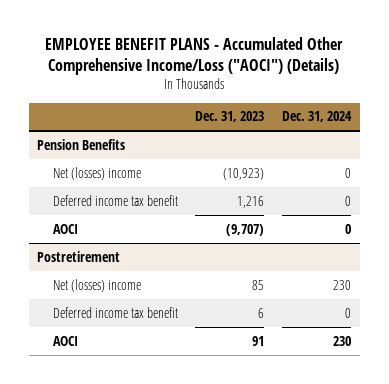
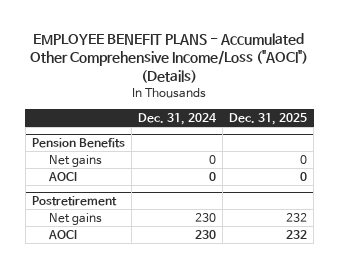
[195,111,265,123] Dec. 31, 2023 -> none
none -> [229,113,308,126] Dec. 31, 2025
[52,194,178,206] Deferred income tax benefit -> none
[52,166,141,180] Net (losses) income -> [48,154,102,167] Net gains
[52,306,178,318] Deferred income tax benefit -> none
[52,278,141,292] Net (losses) income -> [48,212,102,225] Net gains

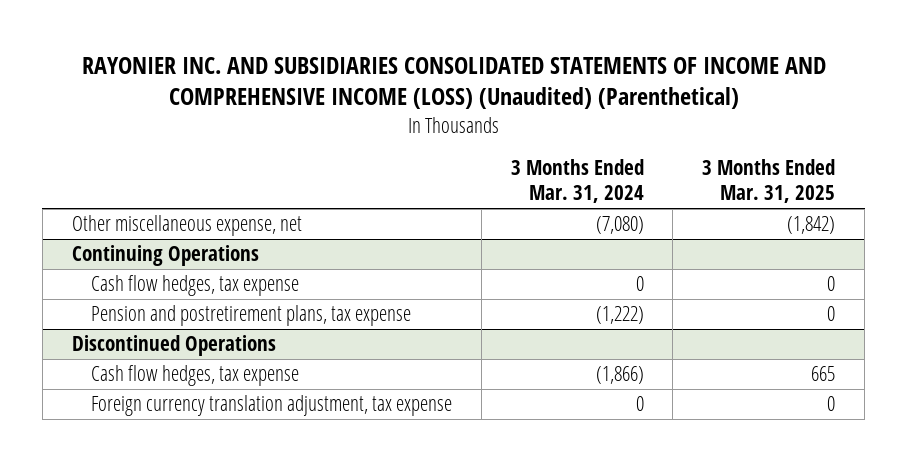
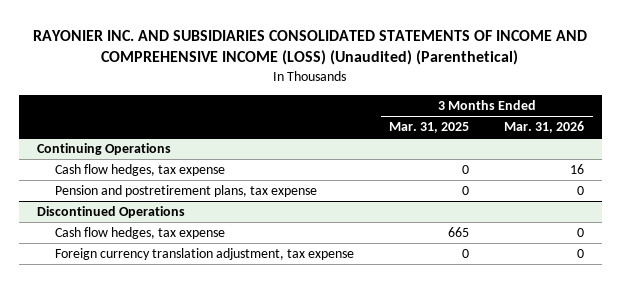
[510,159,644,204] 3 Months Ended Mar. 31, 2024 -> none
none -> [504,121,585,134] Mar. 31, 2026
[71,215,302,237] Other miscellaneous expense, net -> none

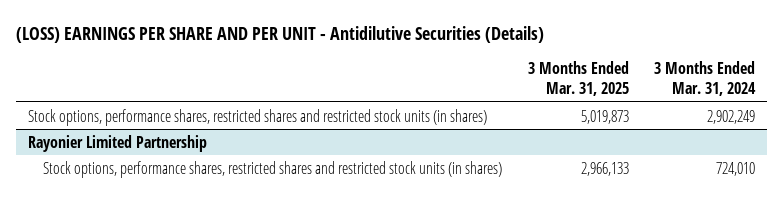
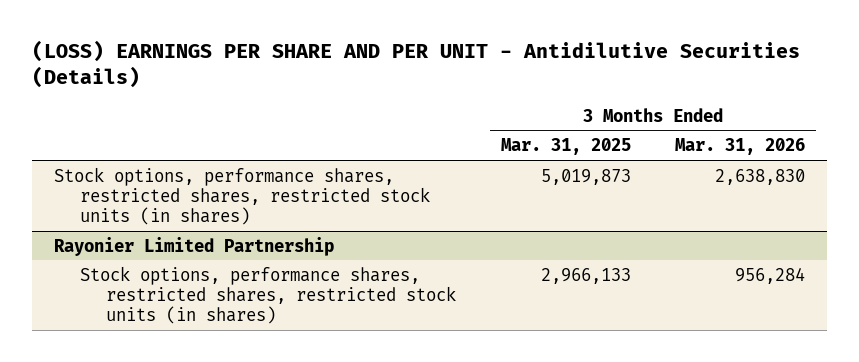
[653,61,756,97] 3 Months Ended Mar. 31, 2024 -> none
none -> [674,138,805,156] Mar. 31, 2026
[28,108,488,126] Stock options, performance shares, restricted shares and restricted stock units (in shares) -> [54,166,431,225] Stock options, performance shares, restricted shares, restricted stock units (in shares)
[43,160,503,178] Stock options, performance shares, restricted shares and restricted stock units (in shares) -> [80,265,457,324] Stock options, performance shares, restricted shares, restricted stock units (in shares)

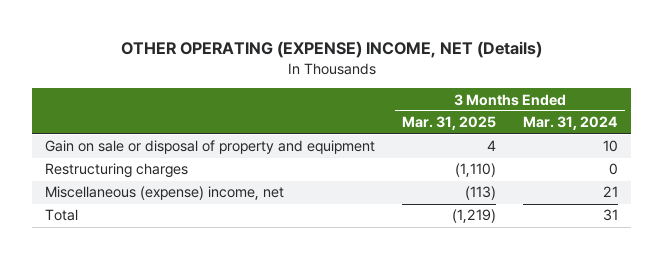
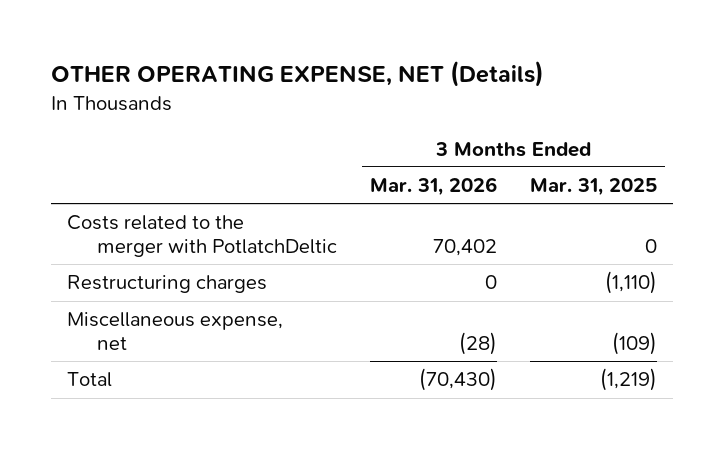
[120,41,542,59] OTHER OPERATING (EXPENSE) INCOME, NET (Details) -> [50,61,544,88] OTHER OPERATING EXPENSE, NET (Details)
[522,116,618,131] Mar. 31, 2024 -> none
none -> [370,177,498,197] Mar. 31, 2026
[45,140,376,155] Gain on sale or disposal of property and equipment -> none
none -> [67,215,338,257] Costs related to the merger with PotlatchDeltic
[45,186,285,201] Miscellaneous (expense) income, net -> [67,312,284,350] Miscellaneous expense, net
[465,186,497,201] (113) -> [611,331,657,355] (109)

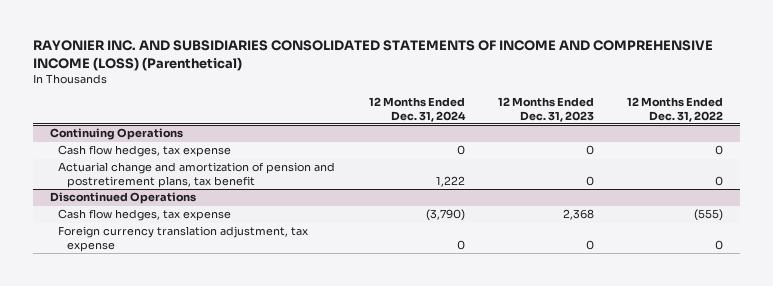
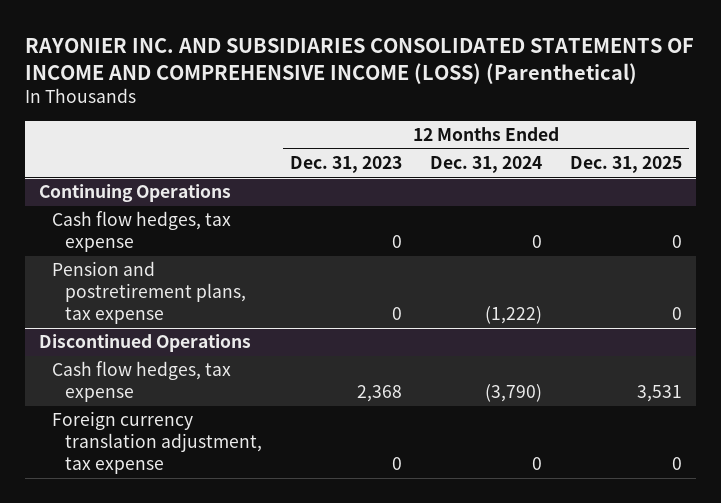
[627,97,724,122] 12 Months Ended Dec. 31, 2022 -> none
none -> [569,156,682,174] Dec. 31, 2025
[58,162,336,188] Actuarial change and amortization of pension and postretirement plans, tax benefit -> [52,261,247,325] Pension and postretirement plans, tax expense
[435,175,465,187] 1,222 -> [484,306,542,325] (1,222)

